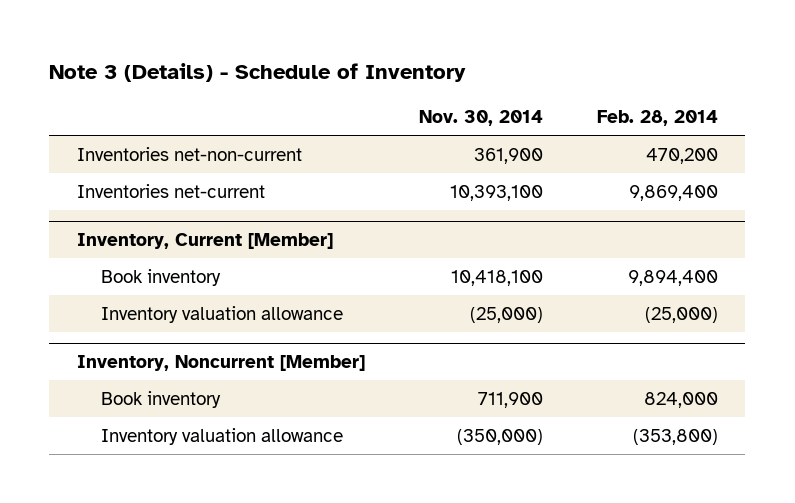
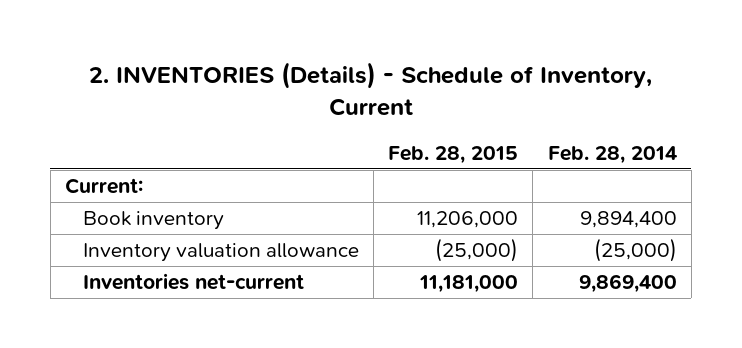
[49,62,467,82] Note 3 (Details) - Schedule of Inventory -> [88,61,652,117] 2. INVENTORIES (Details) - Schedule of Inventory, Current
[418,110,543,127] Nov. 30, 2014 -> none
none -> [388,145,519,164] Feb. 28, 2015
[76,147,302,162] Inventories net-non-current -> none
[76,233,333,250] Inventory, Current [Member] -> none
none -> [64,178,143,195] Current:
[76,355,365,372] Inventory, Noncurrent [Member] -> none
[101,391,222,409] Book inventory -> none
[101,428,344,446] Inventory valuation allowance -> none
[76,184,265,199] Inventories net-current -> [83,273,305,291] Inventories net-current

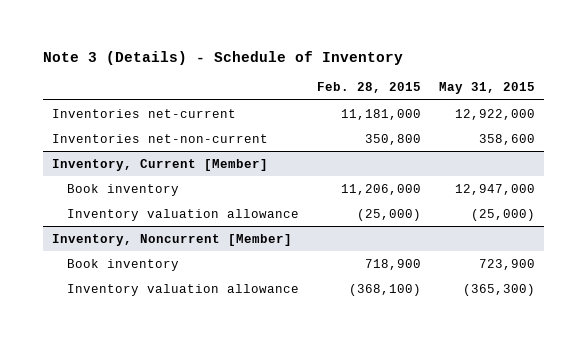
[88,61,652,117] 2. INVENTORIES (Details) - Schedule of Inventory, Current -> [42,51,403,66] Note 3 (Details) - Schedule of Inventory
[547,145,677,164] Feb. 28, 2014 -> none
none -> [438,82,535,95] May 31, 2015
[64,178,143,195] Current: -> none
[83,273,305,291] Inventories net-current -> [51,108,236,118] Inventories net-current
none -> [51,133,268,143] Inventories net-non-current
none -> [51,158,268,171] Inventory, Current [Member]
none -> [51,233,292,246] Inventory, Noncurrent [Member]
none -> [67,258,180,271] Book inventory
none -> [67,283,300,296] Inventory valuation allowance

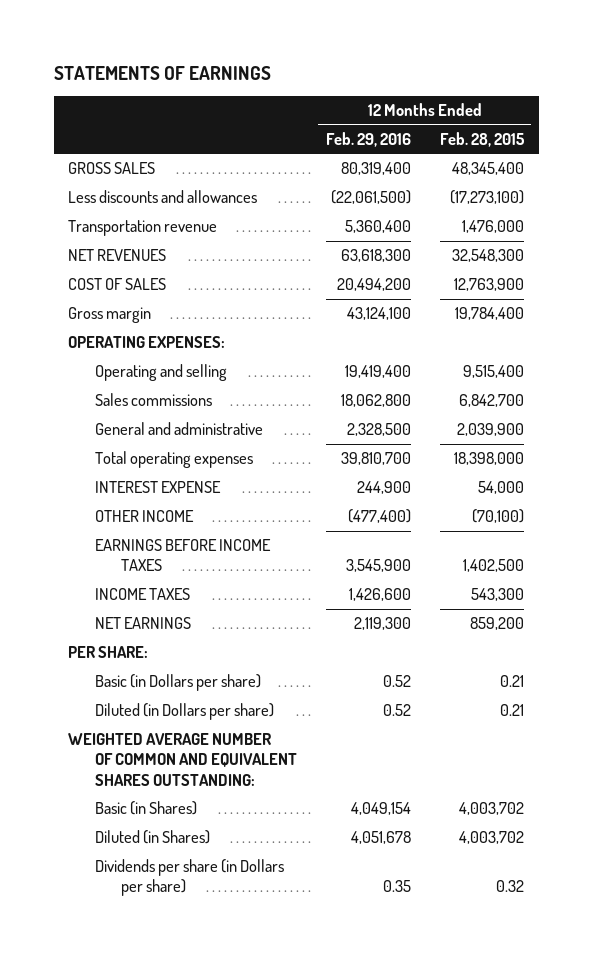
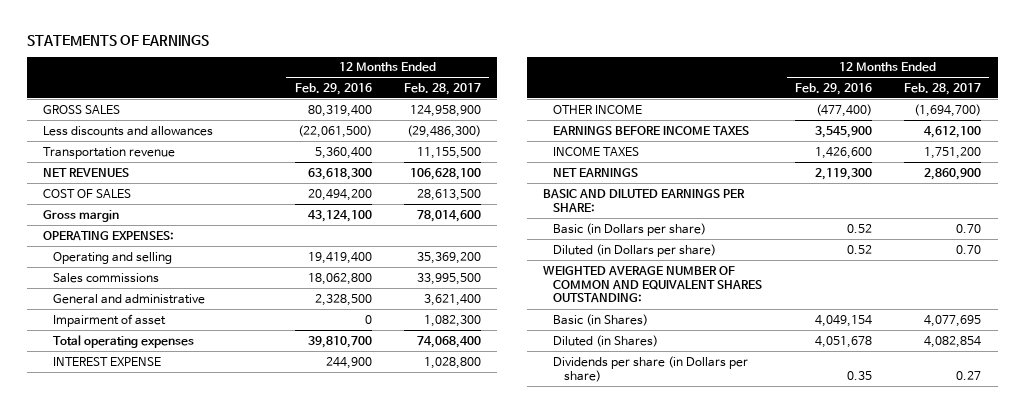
[439,131,525,147] Feb. 28, 2015 -> none
none -> [404,82,482,95] Feb. 28, 2017
none -> [53,313,167,327] Impairment of asset
[68,646,149,659] PER SHARE: -> [543,188,746,213] BASIC AND DILUTED EARNINGS PER SHARE:

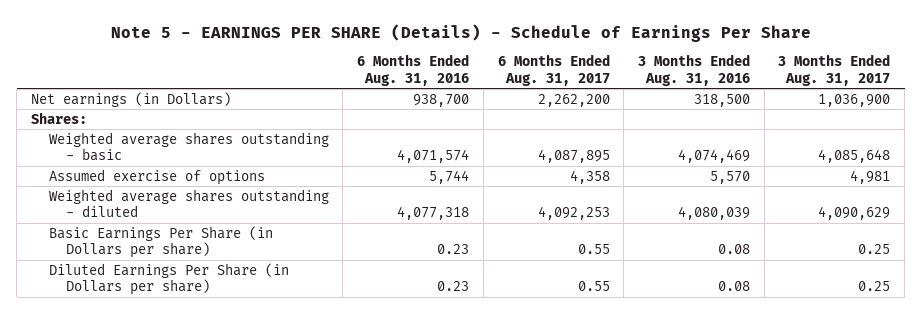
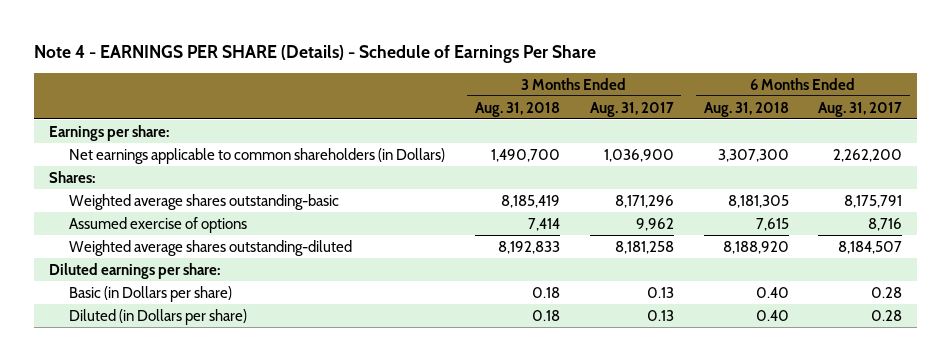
[110,23,811,42] Note 5 - EARNINGS PER SHARE (Details) - Schedule of Earnings Per Share -> [34,44,597,63] Note 4 - EARNINGS PER SHARE (Details) - Schedule of Earnings Per Share
[357,54,470,86] 6 Months Ended Aug. 31, 2016 -> none
[638,54,751,86] 3 Months Ended Aug. 31, 2016 -> none
none -> [474,101,560,117] Aug. 31, 2018
none -> [703,101,789,117] Aug. 31, 2018
none -> [49,124,170,141] Earnings per share:
[31,91,232,107] Net earnings (in Dollars) -> [68,147,445,164] Net earnings applicable to common shareholders (in Dollars)
[48,131,329,162] Weighted average shares outstanding - basic -> [68,193,339,210] Weighted average shares outstanding-basic
[537,149,610,164] 4,087,895 -> [844,194,903,208] 8,175,791
[818,149,891,164] 4,085,648 -> [614,194,674,208] 8,171,296
[569,169,610,184] 4,358 -> [868,217,903,231] 8,716
[850,169,891,184] 4,981 -> [635,217,674,231] 9,962
[48,188,329,218] Weighted average shares outstanding - diluted -> [68,239,352,256] Weighted average shares outstanding-diluted
[537,206,610,221] 4,092,253 -> [838,240,903,254] 8,184,507
[818,206,891,221] 4,090,629 -> [614,240,674,254] 8,181,258
none -> [49,262,221,279] Diluted earnings per share:
[48,225,273,259] Basic Earnings Per Share (in Dollars per share) -> [68,285,232,302] Basic (in Dollars per share)
[577,244,610,255] 0.55 -> [871,286,903,298] 0.28
[858,244,891,255] 0.25 -> [646,286,674,298] 0.13
[48,262,289,296] Diluted Earnings Per Share (in Dollars per share) -> [68,308,247,325] Diluted (in Dollars per share)
[577,281,610,292] 0.55 -> [871,309,903,321] 0.28
[858,281,891,292] 0.25 -> [646,309,674,321] 0.13

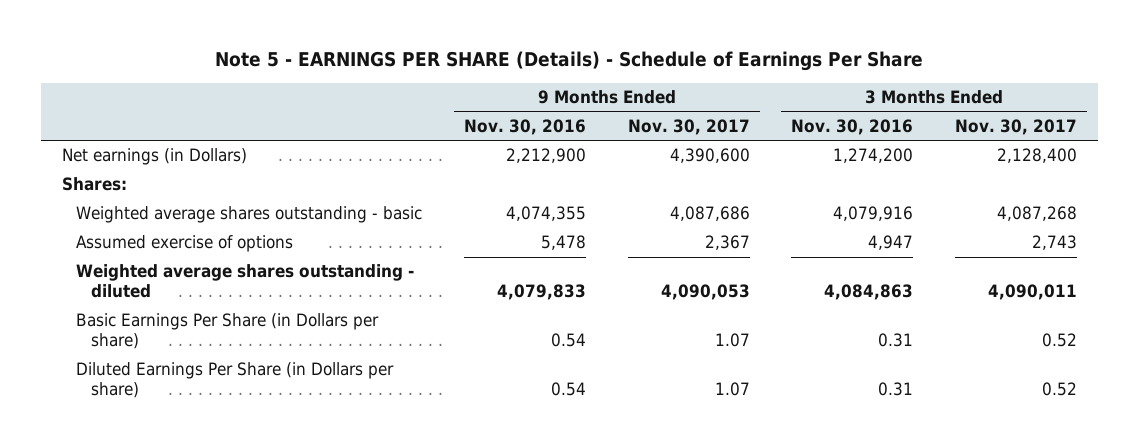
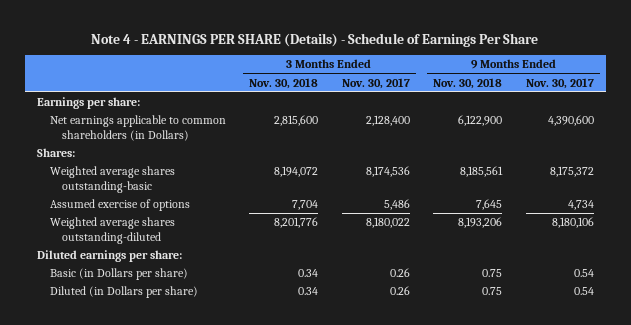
[215,51,924,72] Note 5 - EARNINGS PER SHARE (Details) - Schedule of Earnings Per Share -> [91,32,539,47] Note 4 - EARNINGS PER SHARE (Details) - Schedule of Earnings Per Share
[463,118,586,135] Nov. 30, 2016 -> none
[791,118,914,135] Nov. 30, 2016 -> none
none -> [249,77,319,89] Nov. 30, 2018
none -> [433,77,503,89] Nov. 30, 2018
none -> [36,97,140,110] Earnings per share:
[61,148,247,166] Net earnings (in Dollars) -> [49,115,226,142] Net earnings applicable to common shareholders (in Dollars)
[76,206,423,224] Weighted average shares outstanding - basic -> [49,166,175,194] Weighted average shares outstanding-basic
[669,206,750,222] 4,087,686 -> [549,166,594,178] 8,175,372
[996,206,1077,222] 4,087,268 -> [365,166,410,178] 8,174,536
[704,235,750,251] 2,367 -> [567,200,594,211] 4,734
[1031,235,1077,251] 2,743 -> [383,199,410,211] 5,486
[76,264,415,299] Weighted average shares outstanding - diluted -> [49,217,175,245] Weighted average shares outstanding-diluted
[660,284,750,301] 4,090,053 -> [551,217,594,229] 8,180,106
[987,284,1077,301] 4,090,011 -> [365,217,410,229] 8,180,022
none -> [36,250,182,263] Diluted earnings per share:
[76,313,380,350] Basic Earnings Per Share (in Dollars per share) -> [49,268,188,281] Basic (in Dollars per share)
[714,333,750,348] 1.07 -> [573,269,594,278] 0.54
[1041,333,1077,348] 0.52 -> [389,268,410,278] 0.26
[76,362,395,399] Diluted Earnings Per Share (in Dollars per share) -> [49,286,198,299] Diluted (in Dollars per share)
[714,382,750,397] 1.07 -> [573,287,594,296] 0.54
[1041,382,1077,397] 0.52 -> [389,286,410,296] 0.26

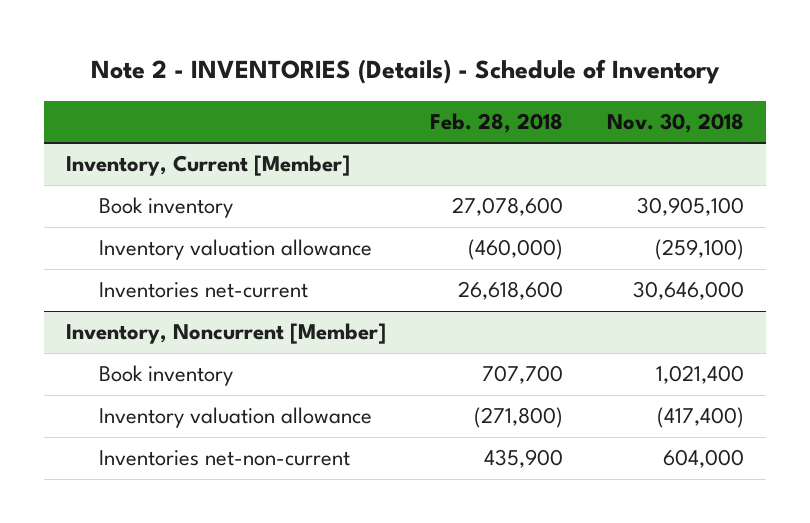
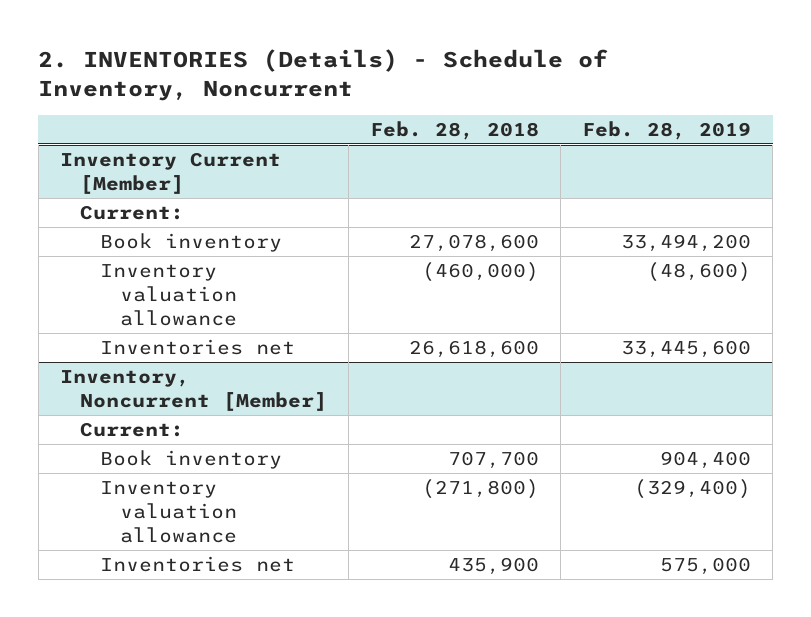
[90,59,720,85] Note 2 - INVENTORIES (Details) - Schedule of Inventory -> [38,49,609,101] 2. INVENTORIES (Details) - Schedule of Inventory, Noncurrent
[606,113,744,134] Nov. 30, 2018 -> none
none -> [582,120,752,140] Feb. 28, 2019
[65,155,350,177] Inventory, Current [Member] -> [59,152,281,195] Inventory Current [Member]
none -> [79,205,184,221] Current:
[98,282,308,299] Inventories net-current -> [99,339,295,356] Inventories net
none -> [79,422,184,438] Current:
[98,450,350,467] Inventories net-non-current -> [99,556,295,573] Inventories net

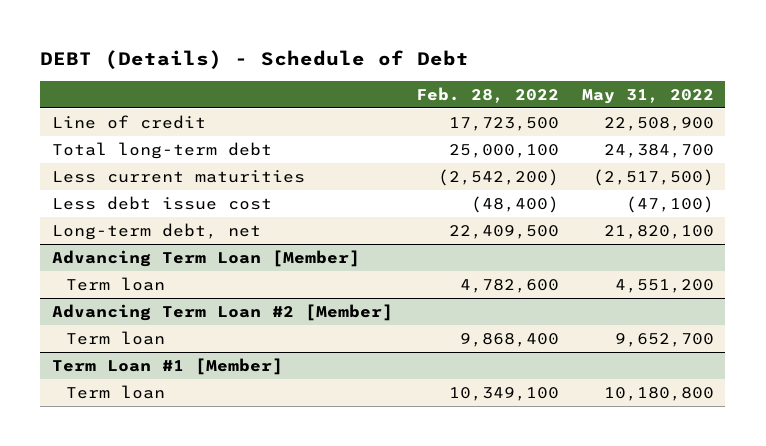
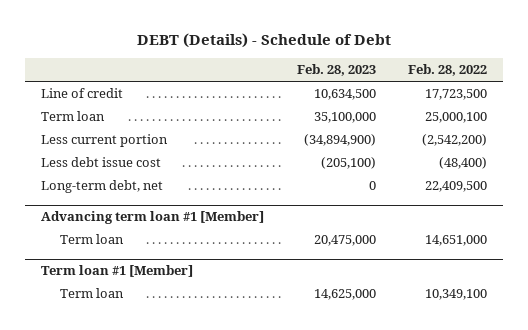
[581,88,714,104] May 31, 2022 -> none
none -> [296,64,376,77] Feb. 28, 2023
[51,142,272,160] Total long-term debt -> [41,111,106,122] Term loan
[51,170,305,184] Less current maturities -> [41,134,169,148] Less current portion
[51,304,393,322] Advancing Term Loan #2 [Member] -> none
[65,331,165,346] Term loan -> none
[51,250,360,268] Advancing Term Loan [Member] -> [41,211,265,225] Advancing term loan #1 [Member]
[459,279,559,294] 4,782,600 -> [424,235,487,247] 14,651,000
[51,358,283,376] Term Loan #1 [Member] -> [41,265,194,278] Term loan #1 [Member]

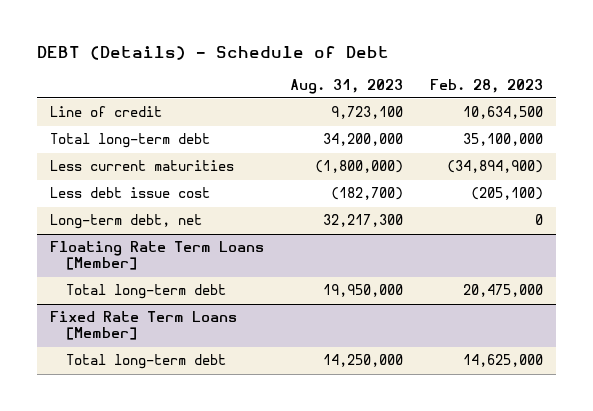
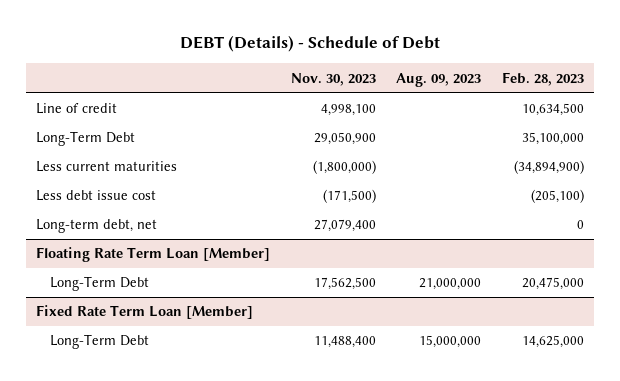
[290,78,404,94] Aug. 31, 2023 -> none
none -> [290,72,376,86] Nov. 30, 2023
none -> [396,72,482,87] Aug. 09, 2023
[50,133,211,149] Total long-term debt -> [35,131,135,147] Long-Term Debt
[50,241,265,271] Floating Rate Term Loans [Member] -> [35,247,270,263] Floating Rate Term Loan [Member]
[65,284,226,300] Total long-term debt -> [50,276,150,292] Long-Term Debt
[50,311,238,341] Fixed Rate Term Loans [Member] -> [35,305,253,320] Fixed Rate Term Loan [Member]
[65,354,226,370] Total long-term debt -> [50,334,150,350] Long-Term Debt

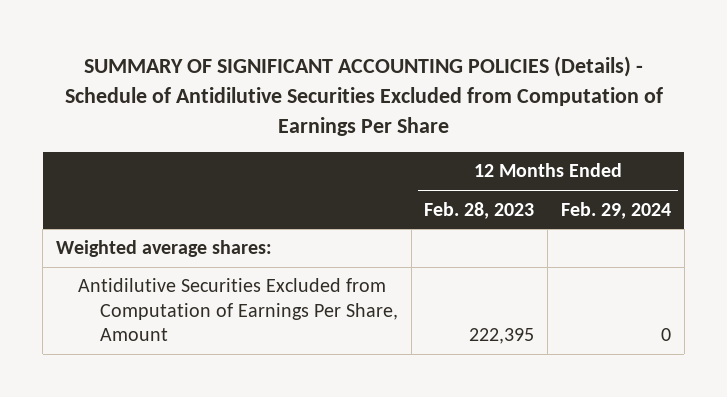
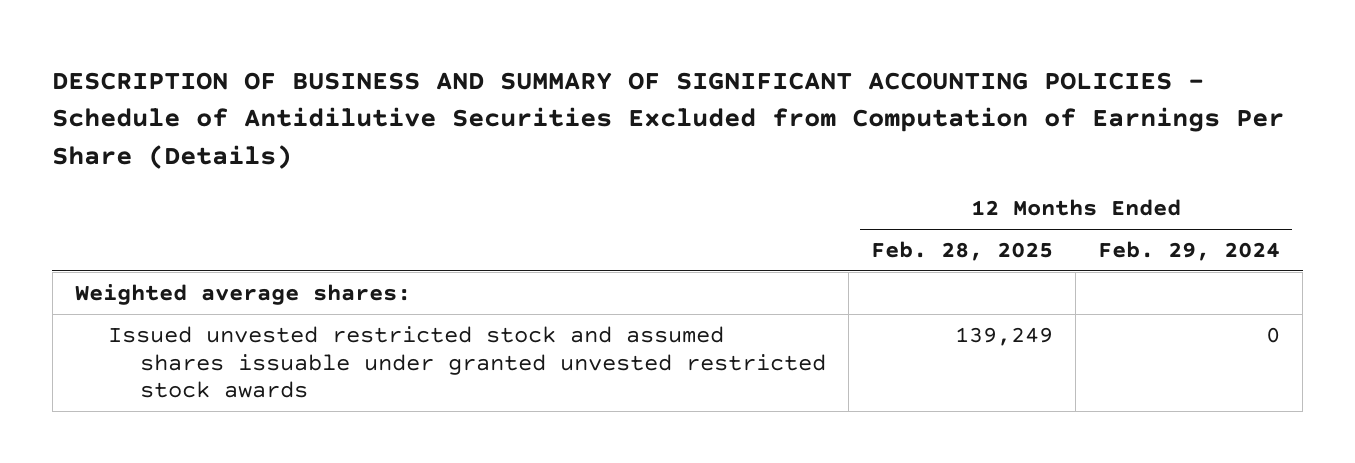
[64,55,663,136] SUMMARY OF SIGNIFICANT ACCOUNTING POLICIES (Details) - Schedule of Antidilutive Securities Excluded from Computation of Earnings Per Share -> [52,72,1285,169] DESCRIPTION OF BUSINESS AND SUMMARY OF SIGNIFICANT ACCOUNTING POLICIES - Schedule of Antidilutive Securities Excluded from Computation of Earnings Per Share (Details)
[424,201,535,219] Feb. 28, 2023 -> none
none -> [871,241,1054,262] Feb. 28, 2025
[78,278,398,341] Antidilutive Securities Excluded from Computation of Earnings Per Share, Amount -> [107,325,827,399] Issued unvested restricted stock and assumed shares issuable under granted unvested restricted stock awards

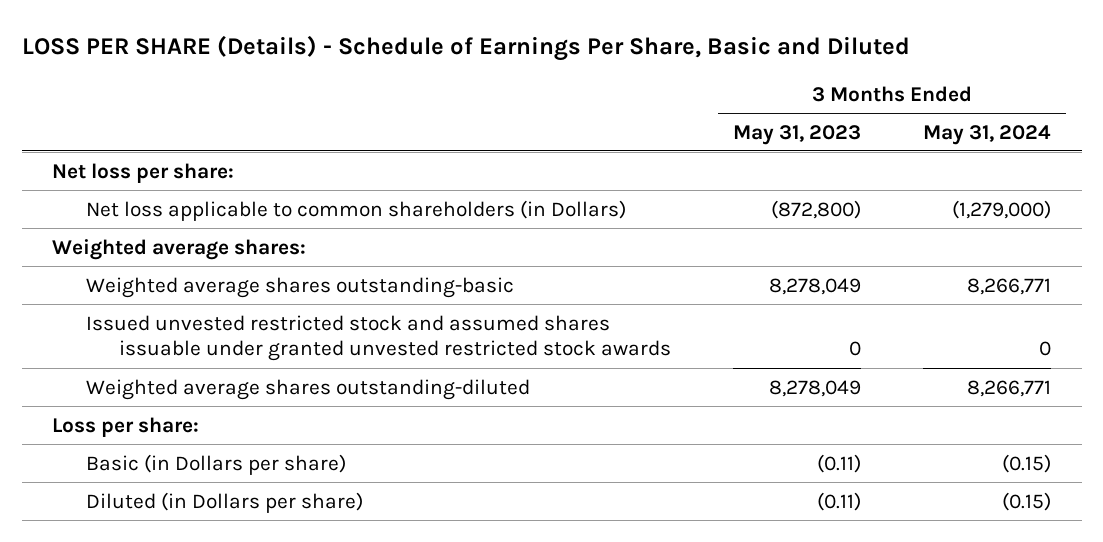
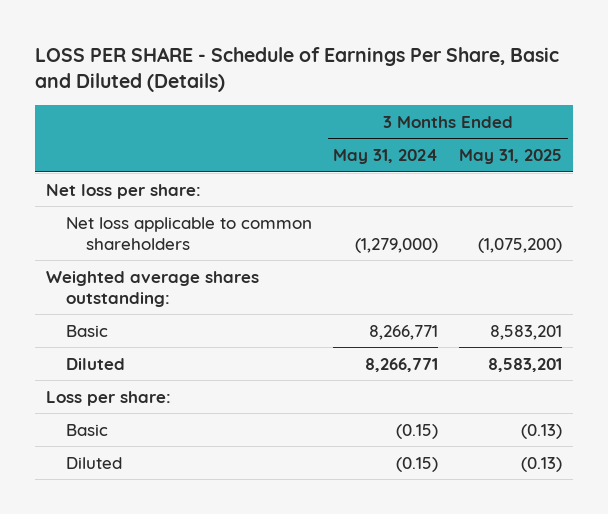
[21,35,910,62] LOSS PER SHARE (Details) - Schedule of Earnings Per Share, Basic and Diluted -> [35,46,560,93] LOSS PER SHARE - Schedule of Earnings Per Share, Basic and Diluted (Details)
[733,124,862,145] May 31, 2023 -> none
none -> [459,149,563,165] May 31, 2025
[85,314,672,362] Issued unvested restricted stock and assumed shares issuable under granted unvested restricted stock awards -> none
[85,199,626,221] Net loss applicable to common shareholders (in Dollars) -> [65,216,312,250] Net loss applicable to common shareholders
[52,238,307,260] Weighted average shares: -> [45,270,259,307] Weighted average shares outstanding:
[85,276,514,298] Weighted average shares outstanding-basic -> [65,324,108,337] Basic
[85,378,530,400] Weighted average shares outstanding-diluted -> [65,357,125,370] Diluted
[85,453,346,475] Basic (in Dollars per share) -> [65,423,108,436] Basic
[85,491,363,513] Diluted (in Dollars per share) -> [65,456,122,469] Diluted

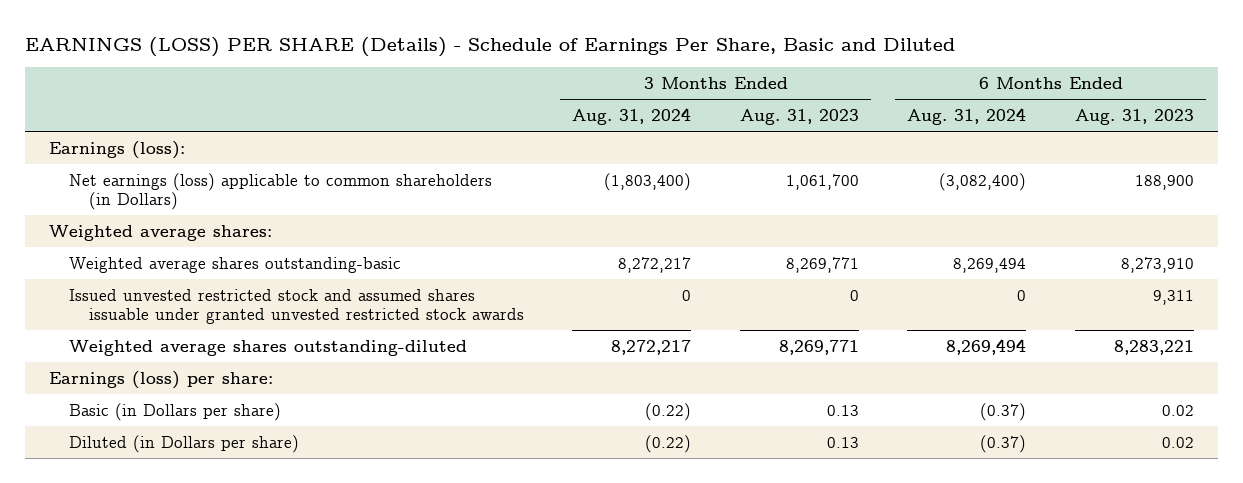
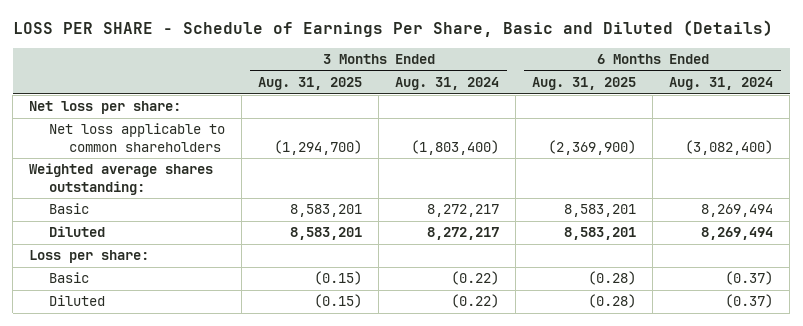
[24,36,955,57] EARNINGS (LOSS) PER SHARE (Details) - Schedule of Earnings Per Share, Basic and Diluted -> [12,20,773,38] LOSS PER SHARE - Schedule of Earnings Per Share, Basic and Diluted (Details)
[739,109,859,126] Aug. 31, 2023 -> none
[1075,109,1195,126] Aug. 31, 2023 -> none
none -> [258,77,363,91] Aug. 31, 2025
none -> [532,77,637,91] Aug. 31, 2025
[49,140,186,159] Earnings (loss): -> none
[68,288,524,324] Issued unvested restricted stock and assumed shares issuable under granted unvested restricted stock awards -> none
none -> [29,101,182,115] Net loss per share:
[68,172,492,210] Net earnings (loss) applicable to common shareholders (in Dollars) -> [49,123,226,152] Net loss applicable to common shareholders
[49,224,273,241] Weighted average shares: -> [29,163,214,195] Weighted average shares outstanding:
[68,256,401,273] Weighted average shares outstanding-basic -> [49,203,90,215] Basic
[68,339,467,356] Weighted average shares outstanding-diluted -> [49,226,106,238] Diluted
[49,370,274,389] Earnings (loss) per share: -> [29,250,150,264] Loss per share:
[68,402,281,421] Basic (in Dollars per share) -> [49,272,90,284] Basic
[68,434,299,453] Diluted (in Dollars per share) -> [49,295,106,307] Diluted

